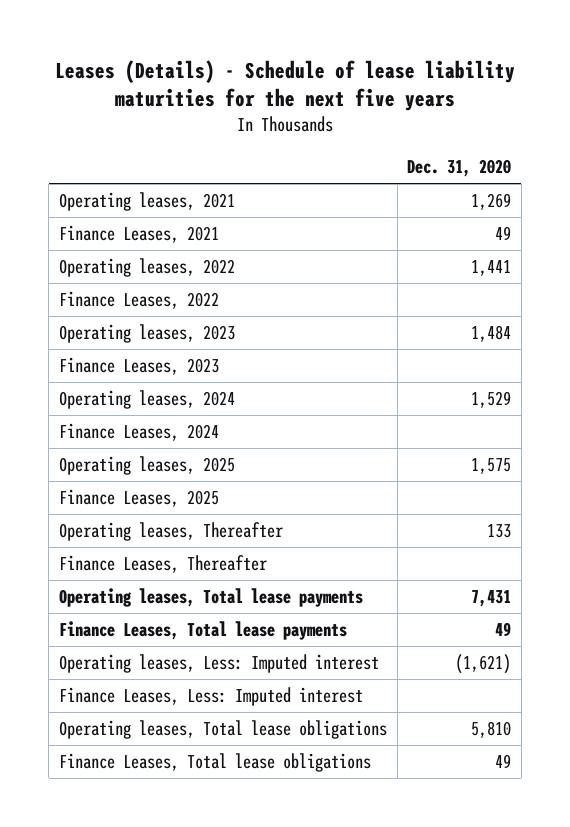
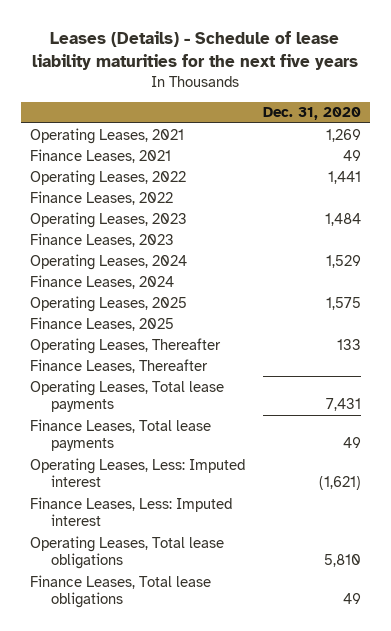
[58,192,235,212] Operating leases, 2021 -> [29,127,184,144] Operating Leases, 2021
[58,258,235,278] Operating leases, 2022 -> [29,169,186,186] Operating Leases, 2022
[58,324,235,344] Operating leases, 2023 -> [29,211,187,228] Operating Leases, 2023
[58,390,235,410] Operating leases, 2024 -> [29,253,187,270] Operating Leases, 2024
[58,456,235,476] Operating leases, 2025 -> [29,295,187,312] Operating Leases, 2025
[58,522,283,542] Operating leases, Thereafter -> [29,337,221,354] Operating Leases, Thereafter
[58,588,363,608] Operating leases, Total lease payments -> [29,379,224,413] Operating Leases, Total lease payments
[58,654,379,674] Operating leases, Less: Imputed interest -> [29,457,245,488] Operating Leases, Less: Imputed interest
[58,720,387,740] Operating leases, Total lease obligations -> [29,535,224,570] Operating Leases, Total lease obligations

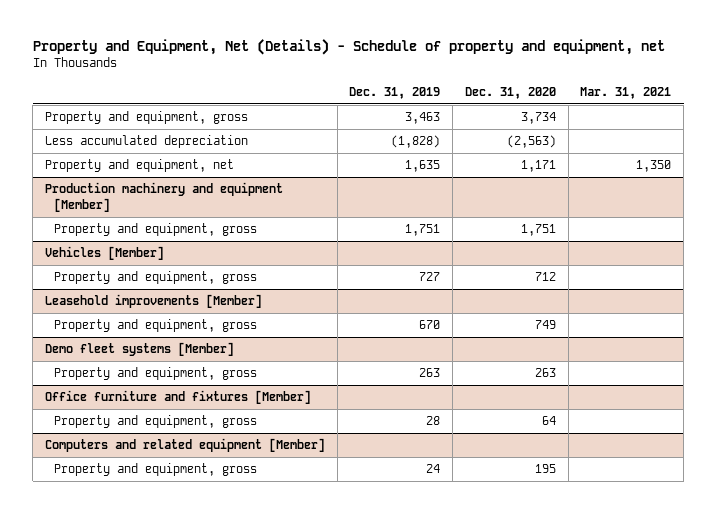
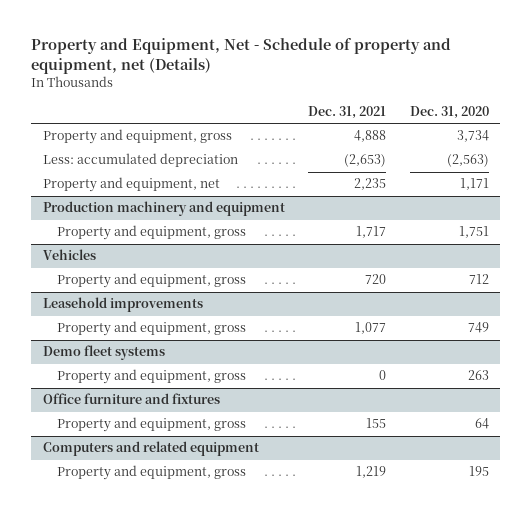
[32,39,665,56] Property and Equipment, Net (Details) - Schedule of property and equipment, net -> [30,38,451,74] Property and Equipment, Net - Schedule of property and equipment, net (Details)
[349,86,441,99] Dec. 31, 2019 -> none
[580,86,672,99] Mar. 31, 2021 -> none
none -> [308,106,387,120] Dec. 31, 2021
[44,135,248,149] Less accumulated depreciation -> [42,153,238,168] Less: accumulated depreciation
[44,182,283,212] Production machinery and equipment [Member] -> [42,201,285,217] Production machinery and equipment
[44,246,164,261] Vehicles [Member] -> [42,249,96,261] Vehicles
[44,294,262,309] Leasehold improvements [Member] -> [42,297,203,313] Leasehold improvements
[44,342,234,357] Demo fleet systems [Member] -> [42,345,165,361] Demo fleet systems
[44,390,311,405] Office furniture and fixtures [Member] -> [42,393,220,405] Office furniture and fixtures
[44,438,325,453] Computers and related equipment [Member] -> [42,441,259,457] Computers and related equipment

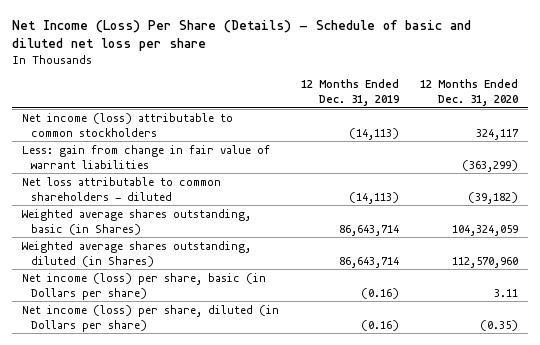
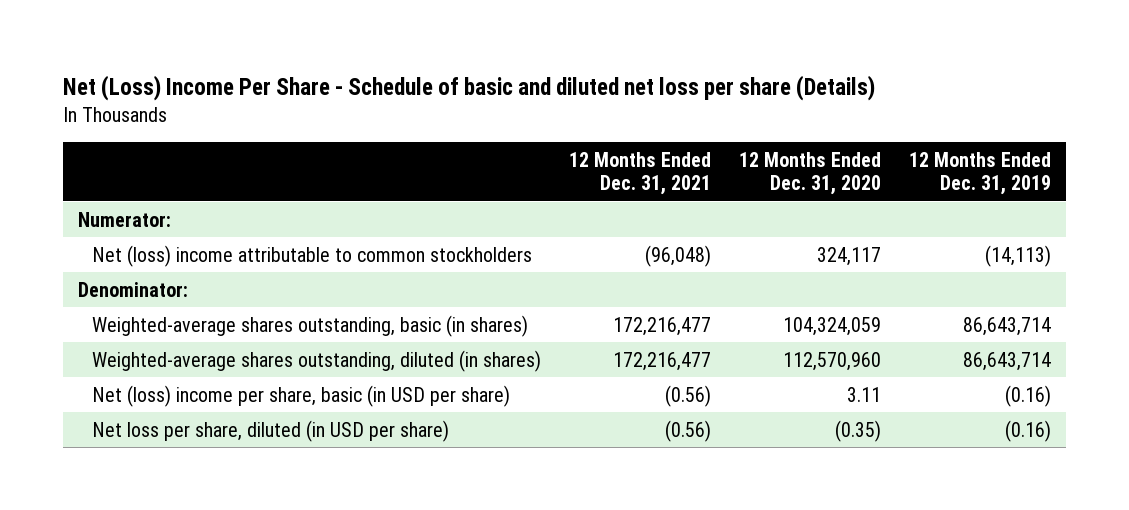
[11,19,471,51] Net Income (Loss) Per Share (Details) - Schedule of basic and diluted net loss per share -> [63,74,876,101] Net (Loss) Income Per Share - Schedule of basic and diluted net loss per share (Details)
none -> [569,152,712,196] 12 Months Ended Dec. 31, 2021
[22,144,271,169] Less: gain from change in fair value of warrant liabilities -> none
[22,176,222,201] Net loss attributable to common shareholders - diluted -> none
none -> [77,211,171,227] Numerator:
[22,112,234,137] Net income (loss) attributable to common stockholders -> [92,244,533,267] Net (loss) income attributable to common stockholders
none -> [77,281,188,297] Denominator:
[22,208,252,235] Weighted average shares outstanding, basic (in Shares) -> [92,314,529,337] Weighted-average shares outstanding, basic (in shares)
[22,240,252,267] Weighted average shares outstanding, diluted (in Shares) -> [92,349,542,372] Weighted-average shares outstanding, diluted (in shares)
[22,272,267,300] Net income (loss) per share, basic (in Dollars per share) -> [92,384,511,407] Net (loss) income per share, basic (in USD per share)
[22,304,280,332] Net income (loss) per share, diluted (in Dollars per share) -> [92,419,450,442] Net loss per share, diluted (in USD per share)

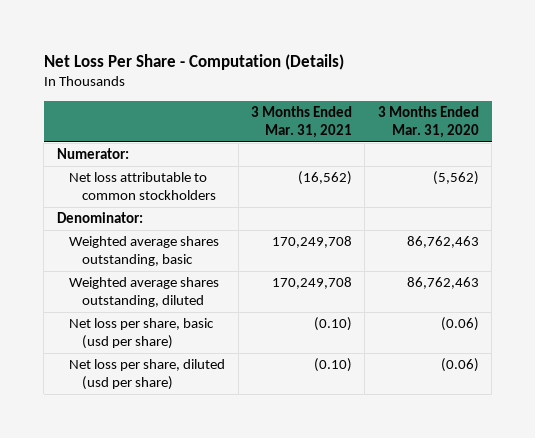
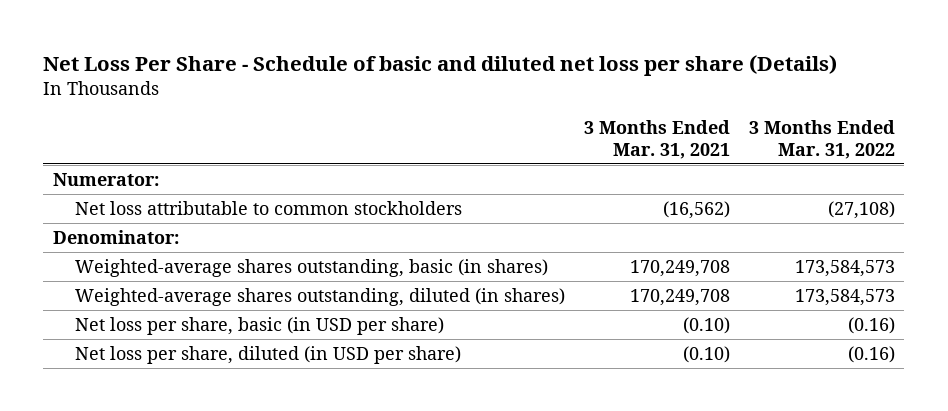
[43,53,344,70] Net Loss Per Share - Computation (Details) -> [43,55,838,77] Net Loss Per Share - Schedule of basic and diluted net loss per share (Details)
[377,106,479,138] 3 Months Ended Mar. 31, 2020 -> none
none -> [748,120,895,159] 3 Months Ended Mar. 31, 2022
[69,236,220,266] Weighted average shares outstanding, basic -> [74,259,548,278] Weighted-average shares outstanding, basic (in shares)
[69,277,220,307] Weighted average shares outstanding, diluted -> [74,288,565,307] Weighted-average shares outstanding, diluted (in shares)
[69,318,215,349] Net loss per share, basic (usd per share) -> [74,317,444,336] Net loss per share, basic (in USD per share)
[69,359,226,390] Net loss per share, diluted (usd per share) -> [74,346,461,365] Net loss per share, diluted (in USD per share)

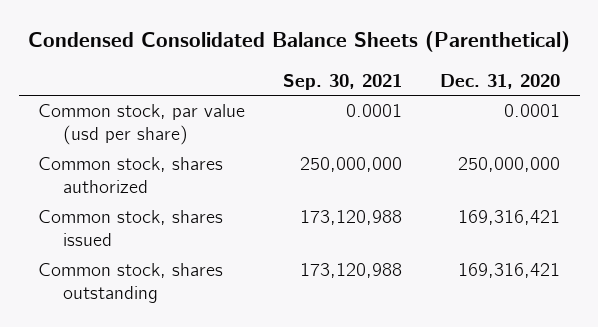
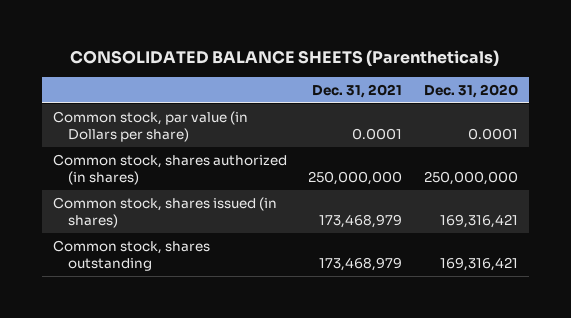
[28,31,571,53] Condensed Consolidated Balance Sheets (Parenthetical) -> [70,50,500,67] CONSOLIDATED BALANCE SHEETS (Parentheticals)
[283,73,403,90] Sep. 30, 2021 -> none
none -> [312,83,403,98] Dec. 31, 2021
[37,104,245,146] Common stock, par value (usd per share) -> [52,110,248,143] Common stock, par value (in Dollars per share)
[37,157,223,194] Common stock, shares authorized -> [52,153,287,186] Common stock, shares authorized (in shares)
[37,210,223,247] Common stock, shares issued -> [52,196,277,229] Common stock, shares issued (in shares)

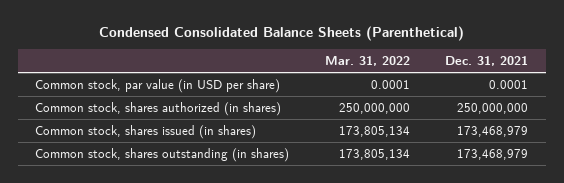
[70,50,500,67] CONSOLIDATED BALANCE SHEETS (Parentheticals) -> [98,25,464,41] Condensed Consolidated Balance Sheets (Parenthetical)
[424,83,519,98] Dec. 31, 2020 -> none
none -> [324,56,410,67] Mar. 31, 2022
[52,110,248,143] Common stock, par value (in Dollars per share) -> [35,78,281,93] Common stock, par value (in USD per share)
[52,239,210,272] Common stock, shares outstanding -> [35,147,290,162] Common stock, shares outstanding (in shares)

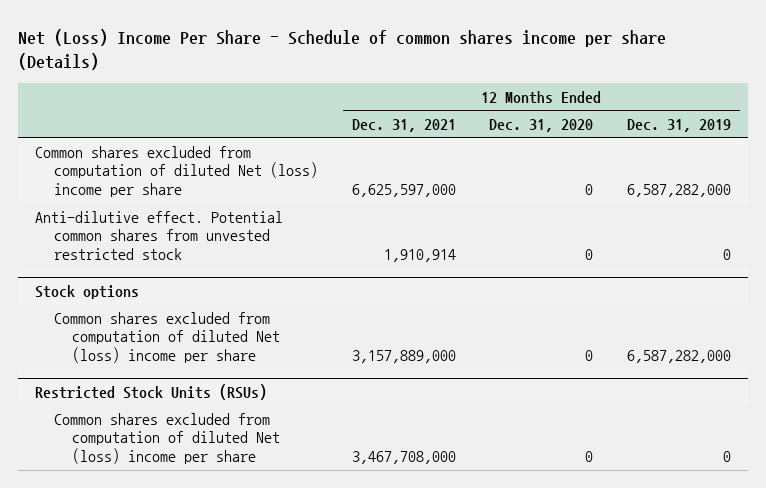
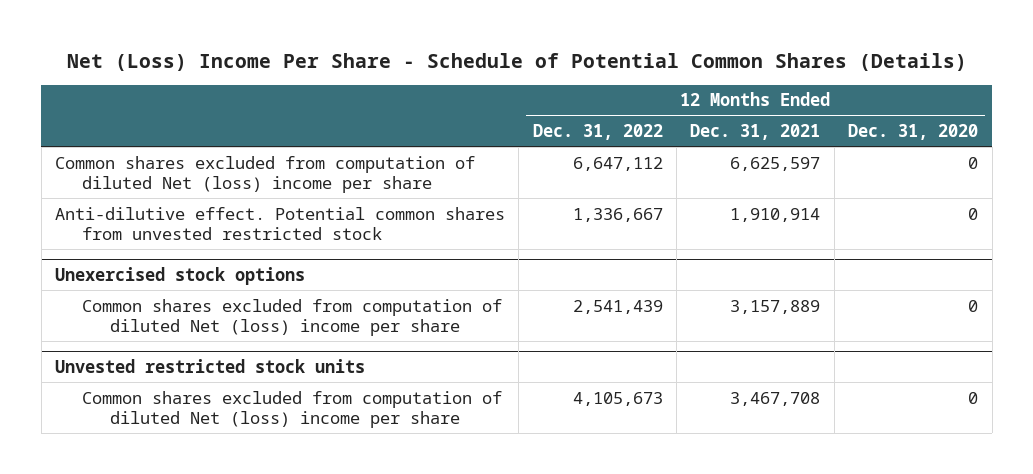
[18,28,667,71] Net (Loss) Income Per Share - Schedule of common shares income per share (Details) -> [66,52,967,71] Net (Loss) Income Per Share - Schedule of Potential Common Shares (Details)
[627,118,732,132] Dec. 31, 2019 -> none
none -> [532,124,663,141] Dec. 31, 2022
[351,184,456,198] 6,625,597,000 -> [730,156,821,171] 6,625,597
[35,284,140,299] Stock options -> [54,266,305,285] Unexercised stock options
[351,350,456,364] 3,157,889,000 -> [730,299,821,314] 3,157,889
[35,383,268,400] Restricted Stock Units (RSUs) -> [54,358,365,373] Unvested restricted stock units
[351,451,456,465] 3,467,708,000 -> [730,391,821,406] 3,467,708

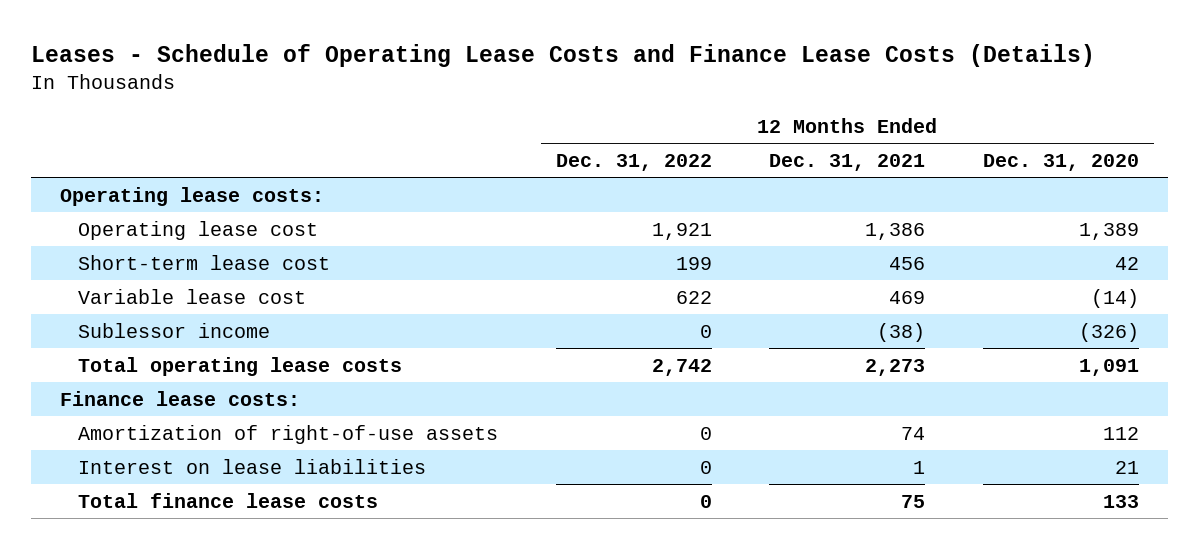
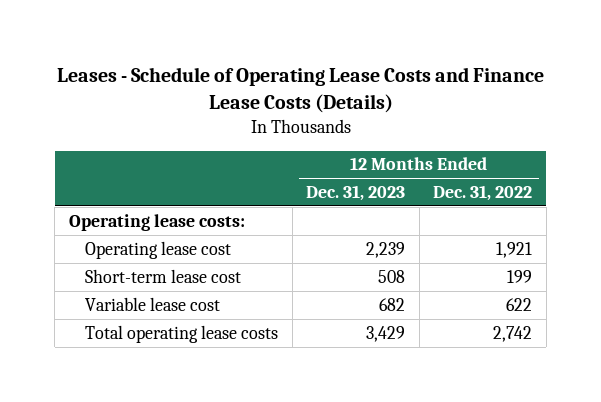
[769,154,926,172] Dec. 31, 2021 -> none
[983,154,1140,172] Dec. 31, 2020 -> none
none -> [306,184,406,201] Dec. 31, 2023
[77,322,270,338] Sublessor income -> none
[59,390,300,406] Finance lease costs: -> none
[77,424,498,444] Amortization of right-of-use assets -> none
[77,458,426,474] Interest on lease liabilities -> none
[77,492,378,508] Total finance lease costs -> none

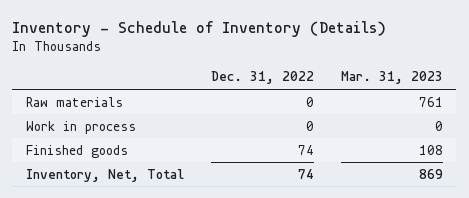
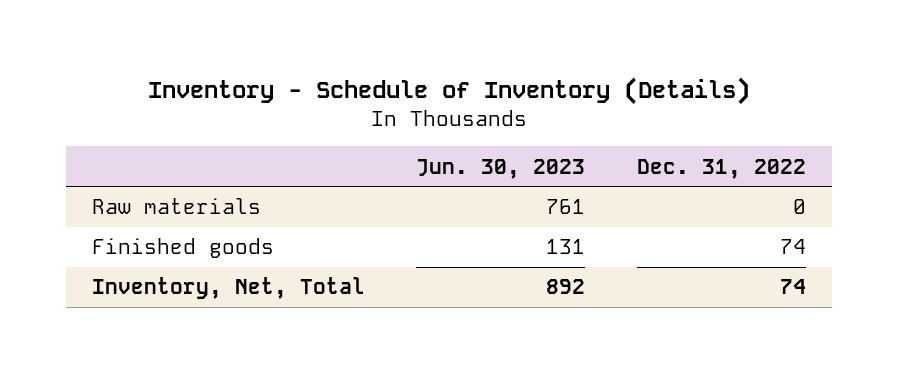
[340,71,443,85] Mar. 31, 2023 -> none
none -> [416,158,586,179] Jun. 30, 2023
[25,120,136,134] Work in process -> none

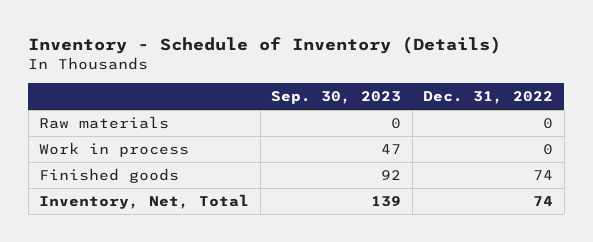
[416,158,586,179] Jun. 30, 2023 -> none
none -> [271,91,402,105] Sep. 30, 2023
none -> [39,142,190,158] Work in process

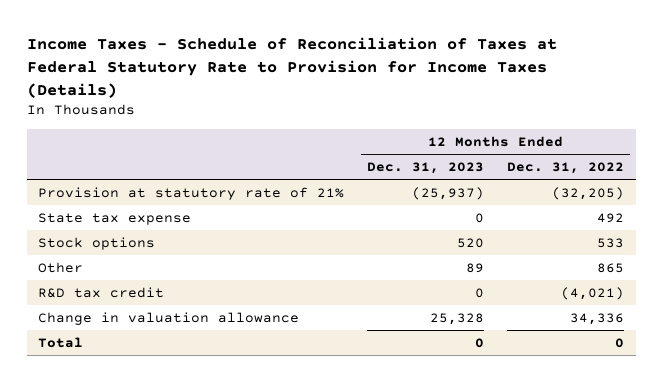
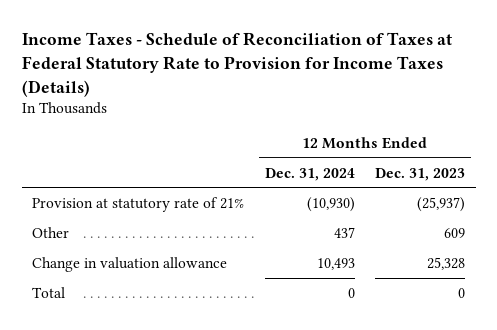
[507,162,625,175] Dec. 31, 2022 -> none
none -> [264,167,355,181] Dec. 31, 2024
[38,212,192,225] State tax expense -> none
[38,236,156,250] Stock options -> none
[38,286,165,298] R&D tax credit -> none
[466,262,485,273] 89 -> [444,227,466,238] 609

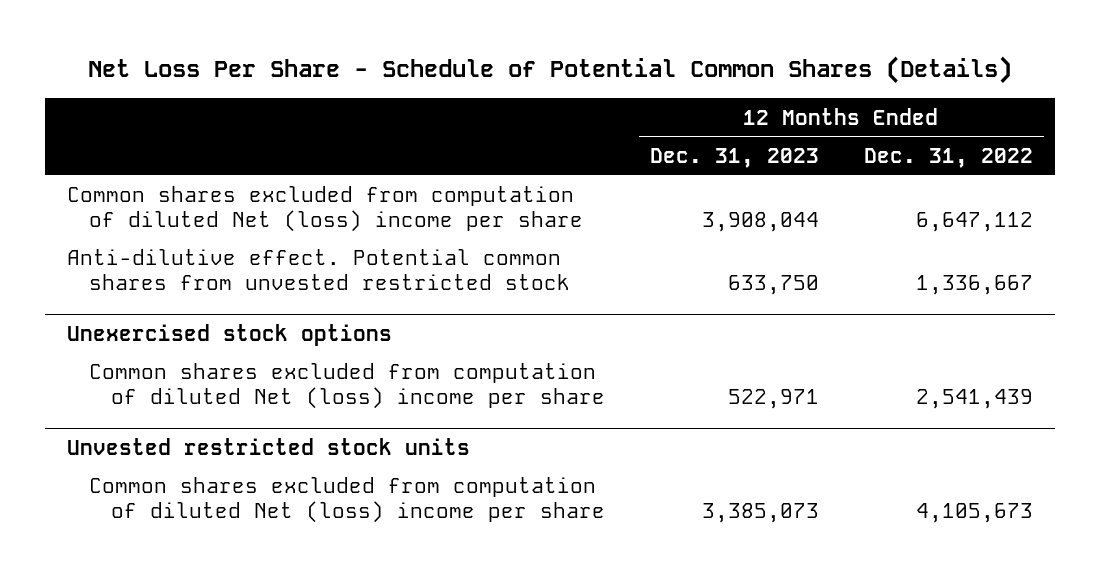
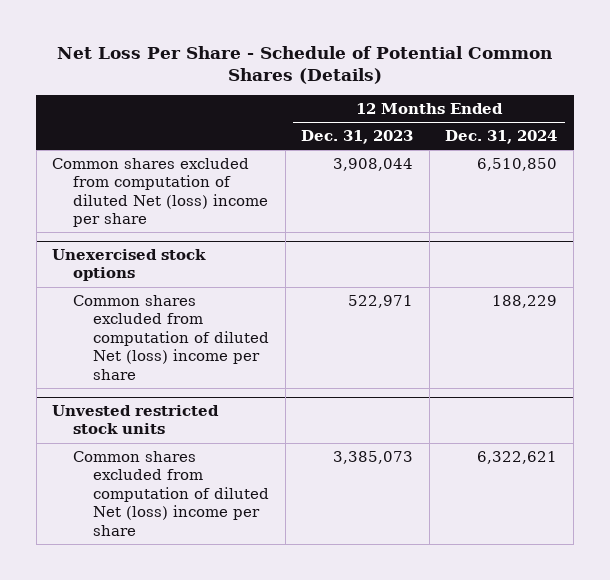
[863,147,1033,168] Dec. 31, 2022 -> none
none -> [445,129,558,144] Dec. 31, 2024
[67,249,571,291] Anti-dilutive effect. Potential common shares from unvested restricted stock -> none

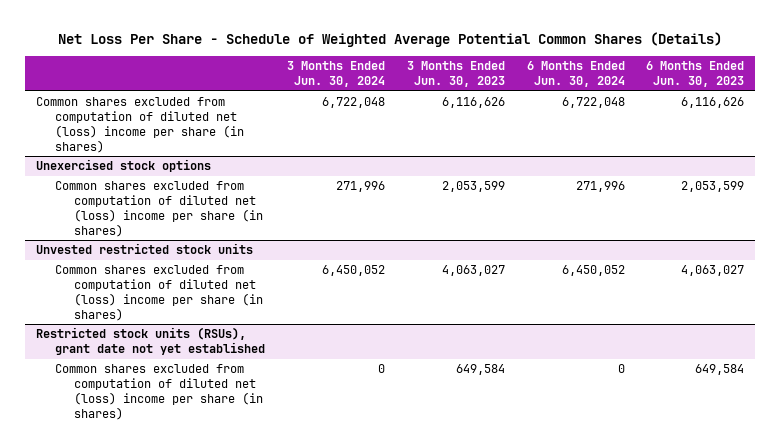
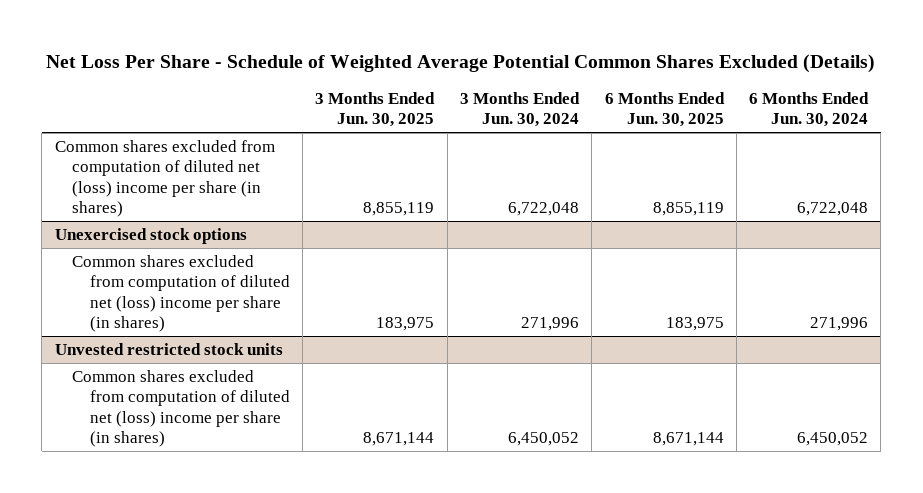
[58,31,723,47] Net Loss Per Share - Schedule of Weighted Average Potential Common Shares (Details) -> [46,54,876,74] Net Loss Per Share - Schedule of Weighted Average Potential Common Shares Excluded (Details)
[406,61,505,88] 3 Months Ended Jun. 30, 2023 -> none
[646,61,745,88] 6 Months Ended Jun. 30, 2023 -> none
none -> [315,91,436,128] 3 Months Ended Jun. 30, 2025
none -> [604,91,725,128] 6 Months Ended Jun. 30, 2025
[35,327,266,356] Restricted stock units (RSUs), grant date not yet established -> none
[55,364,264,421] Common shares excluded from computation of diluted net (loss) income per share (in shares) -> none

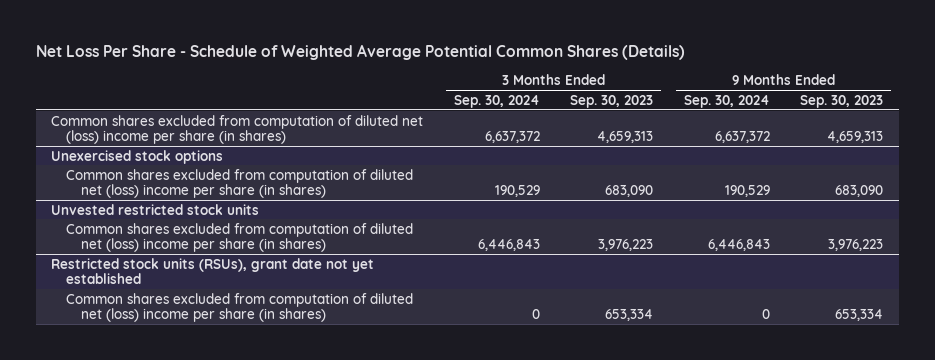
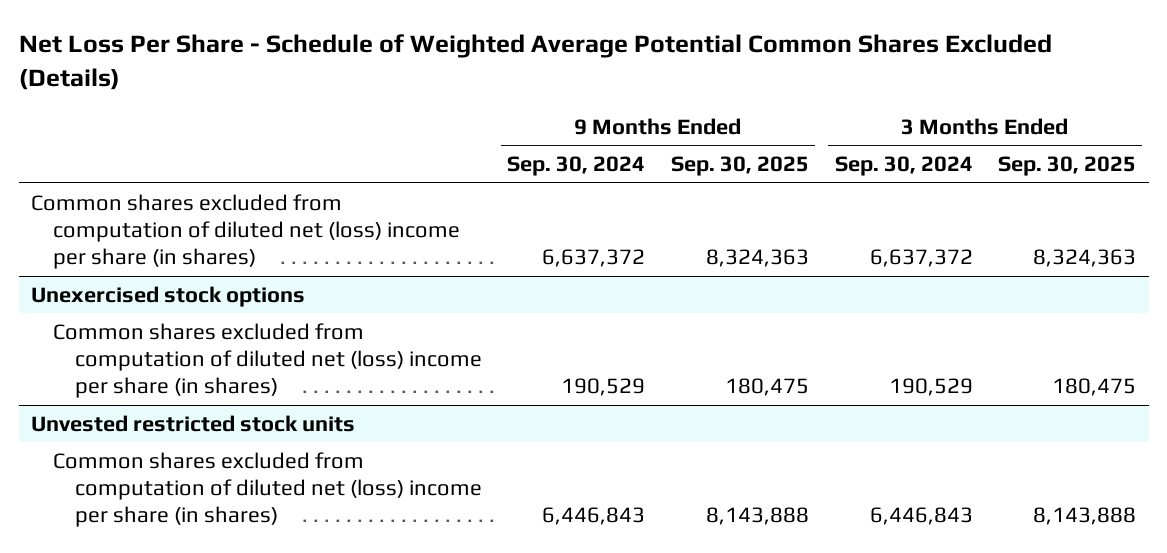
[35,44,685,61] Net Loss Per Share - Schedule of Weighted Average Potential Common Shares (Details) -> [18,34,1052,91] Net Loss Per Share - Schedule of Weighted Average Potential Common Shares Excluded (Details)
[570,94,654,108] Sep. 30, 2023 -> none
[800,94,884,108] Sep. 30, 2023 -> none
none -> [671,156,810,177] Sep. 30, 2025
none -> [998,156,1137,177] Sep. 30, 2025
[51,257,375,285] Restricted stock units (RSUs), grant date not yet established -> none
[66,292,414,323] Common shares excluded from computation of diluted net (loss) income per share (in shares) -> none

